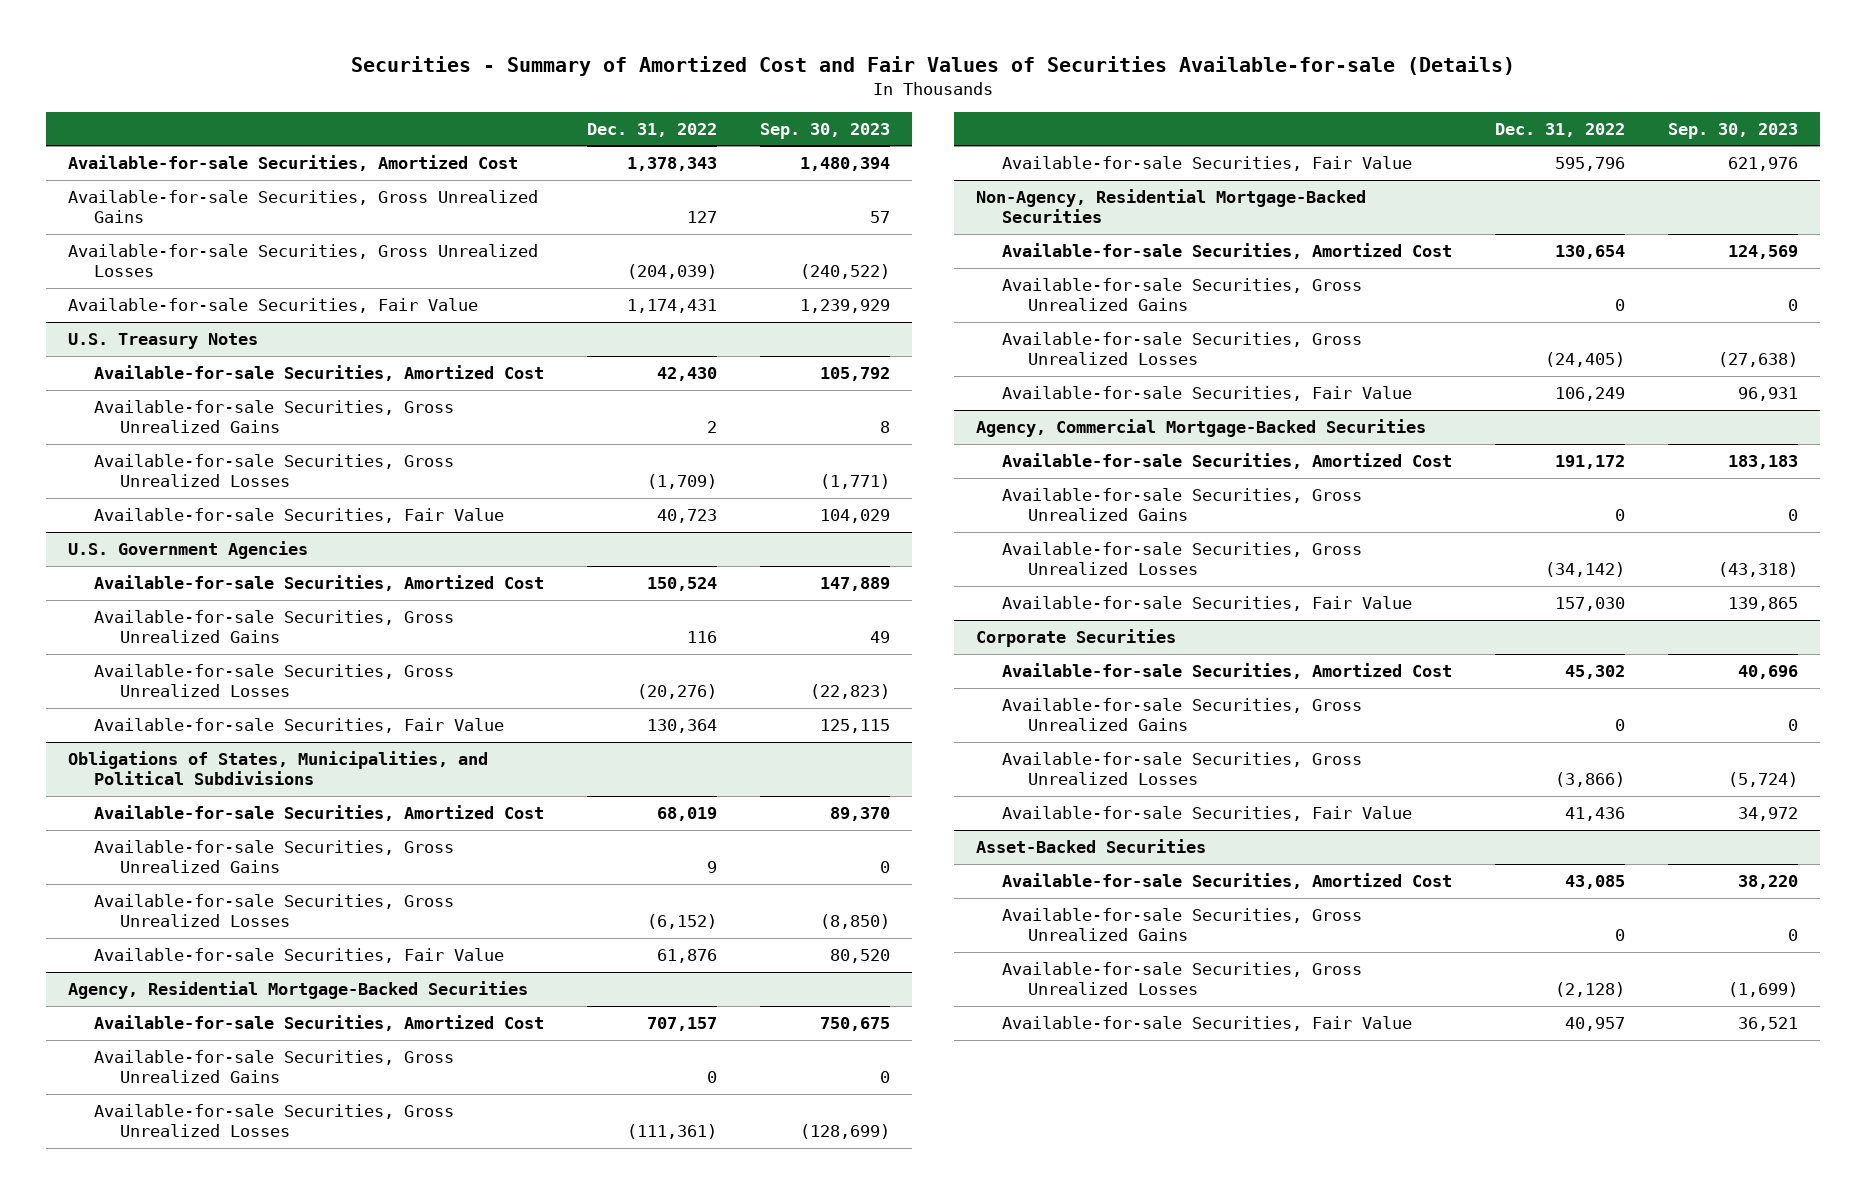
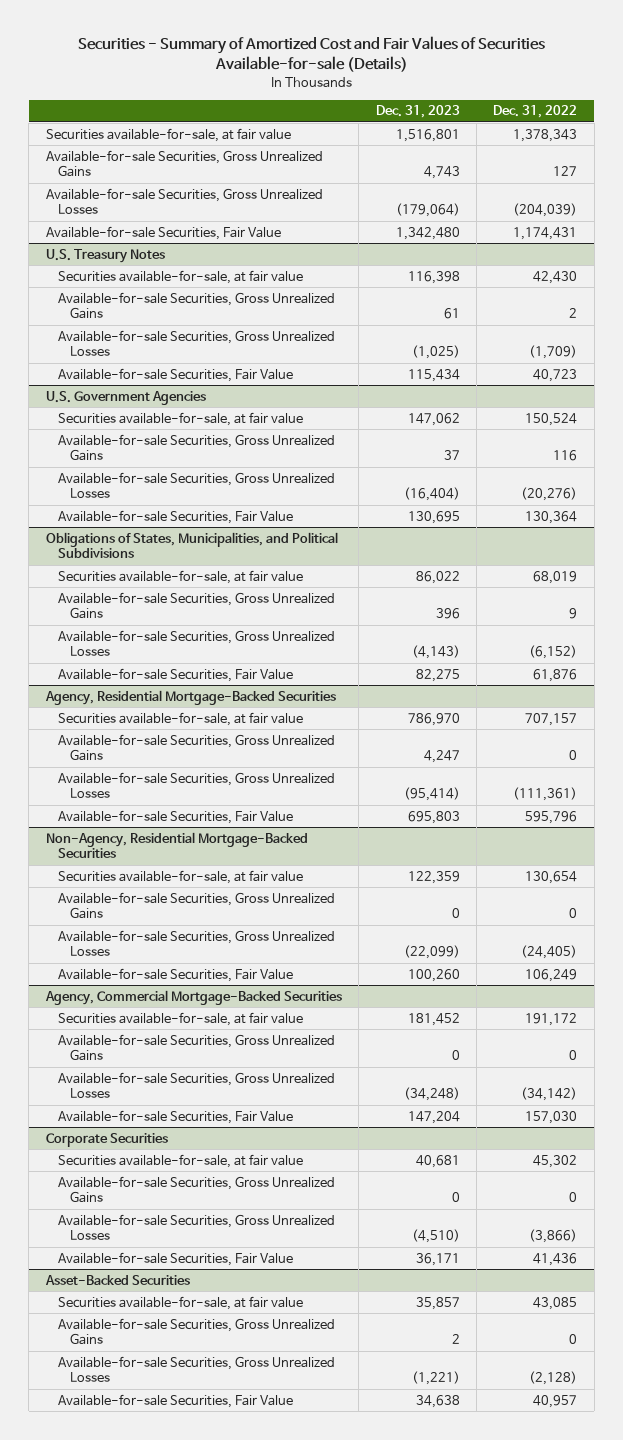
[760,122,891,139] Sep. 30, 2023 -> none
none -> [375,105,460,119] Dec. 31, 2023
[67,154,518,171] Available-for-sale Securities, Amortized Cost -> [45,127,291,142] Securities available-for-sale, at fair value
[93,364,544,381] Available-for-sale Securities, Amortized Cost -> [57,269,303,284] Securities available-for-sale, at fair value
[93,574,544,591] Available-for-sale Securities, Amortized Cost -> [57,411,303,426] Securities available-for-sale, at fair value
[93,804,544,821] Available-for-sale Securities, Amortized Cost -> [57,569,303,584] Securities available-for-sale, at fair value
[93,1014,544,1031] Available-for-sale Securities, Amortized Cost -> [57,711,303,726] Securities available-for-sale, at fair value
[1001,242,1452,259] Available-for-sale Securities, Amortized Cost -> [57,869,303,884] Securities available-for-sale, at fair value
[1001,452,1452,469] Available-for-sale Securities, Amortized Cost -> [57,1011,303,1026] Securities available-for-sale, at fair value
[1001,662,1452,679] Available-for-sale Securities, Amortized Cost -> [57,1153,303,1168] Securities available-for-sale, at fair value
[1001,872,1452,889] Available-for-sale Securities, Amortized Cost -> [57,1295,303,1310] Securities available-for-sale, at fair value

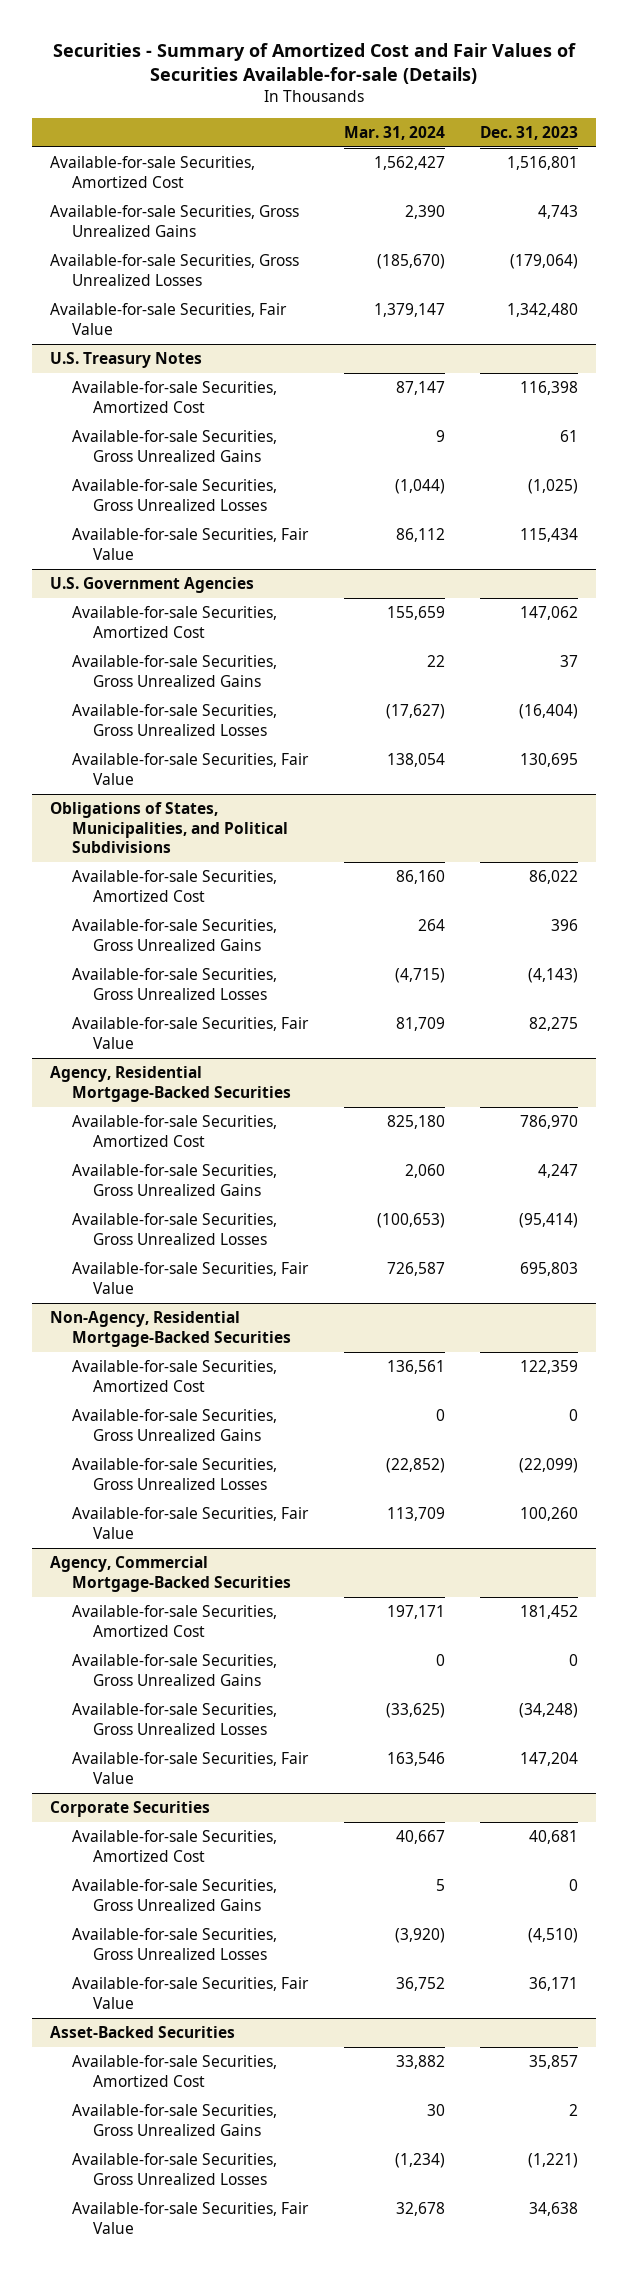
[493,105,578,119] Dec. 31, 2022 -> none
none -> [343,125,445,140] Mar. 31, 2024
[45,127,291,142] Securities available-for-sale, at fair value -> [50,156,256,188] Available-for-sale Securities, Amortized Cost
[57,269,303,284] Securities available-for-sale, at fair value -> [71,381,277,413] Available-for-sale Securities, Amortized Cost
[57,411,303,426] Securities available-for-sale, at fair value -> [71,606,277,638] Available-for-sale Securities, Amortized Cost
[57,569,303,584] Securities available-for-sale, at fair value -> [71,870,277,902] Available-for-sale Securities, Amortized Cost
[57,711,303,726] Securities available-for-sale, at fair value -> [71,1115,277,1147] Available-for-sale Securities, Amortized Cost
[57,869,303,884] Securities available-for-sale, at fair value -> [71,1360,277,1392] Available-for-sale Securities, Amortized Cost
[57,1011,303,1026] Securities available-for-sale, at fair value -> [71,1605,277,1637] Available-for-sale Securities, Amortized Cost
[57,1153,303,1168] Securities available-for-sale, at fair value -> [71,1830,277,1862] Available-for-sale Securities, Amortized Cost
[57,1295,303,1310] Securities available-for-sale, at fair value -> [71,2055,277,2087] Available-for-sale Securities, Amortized Cost

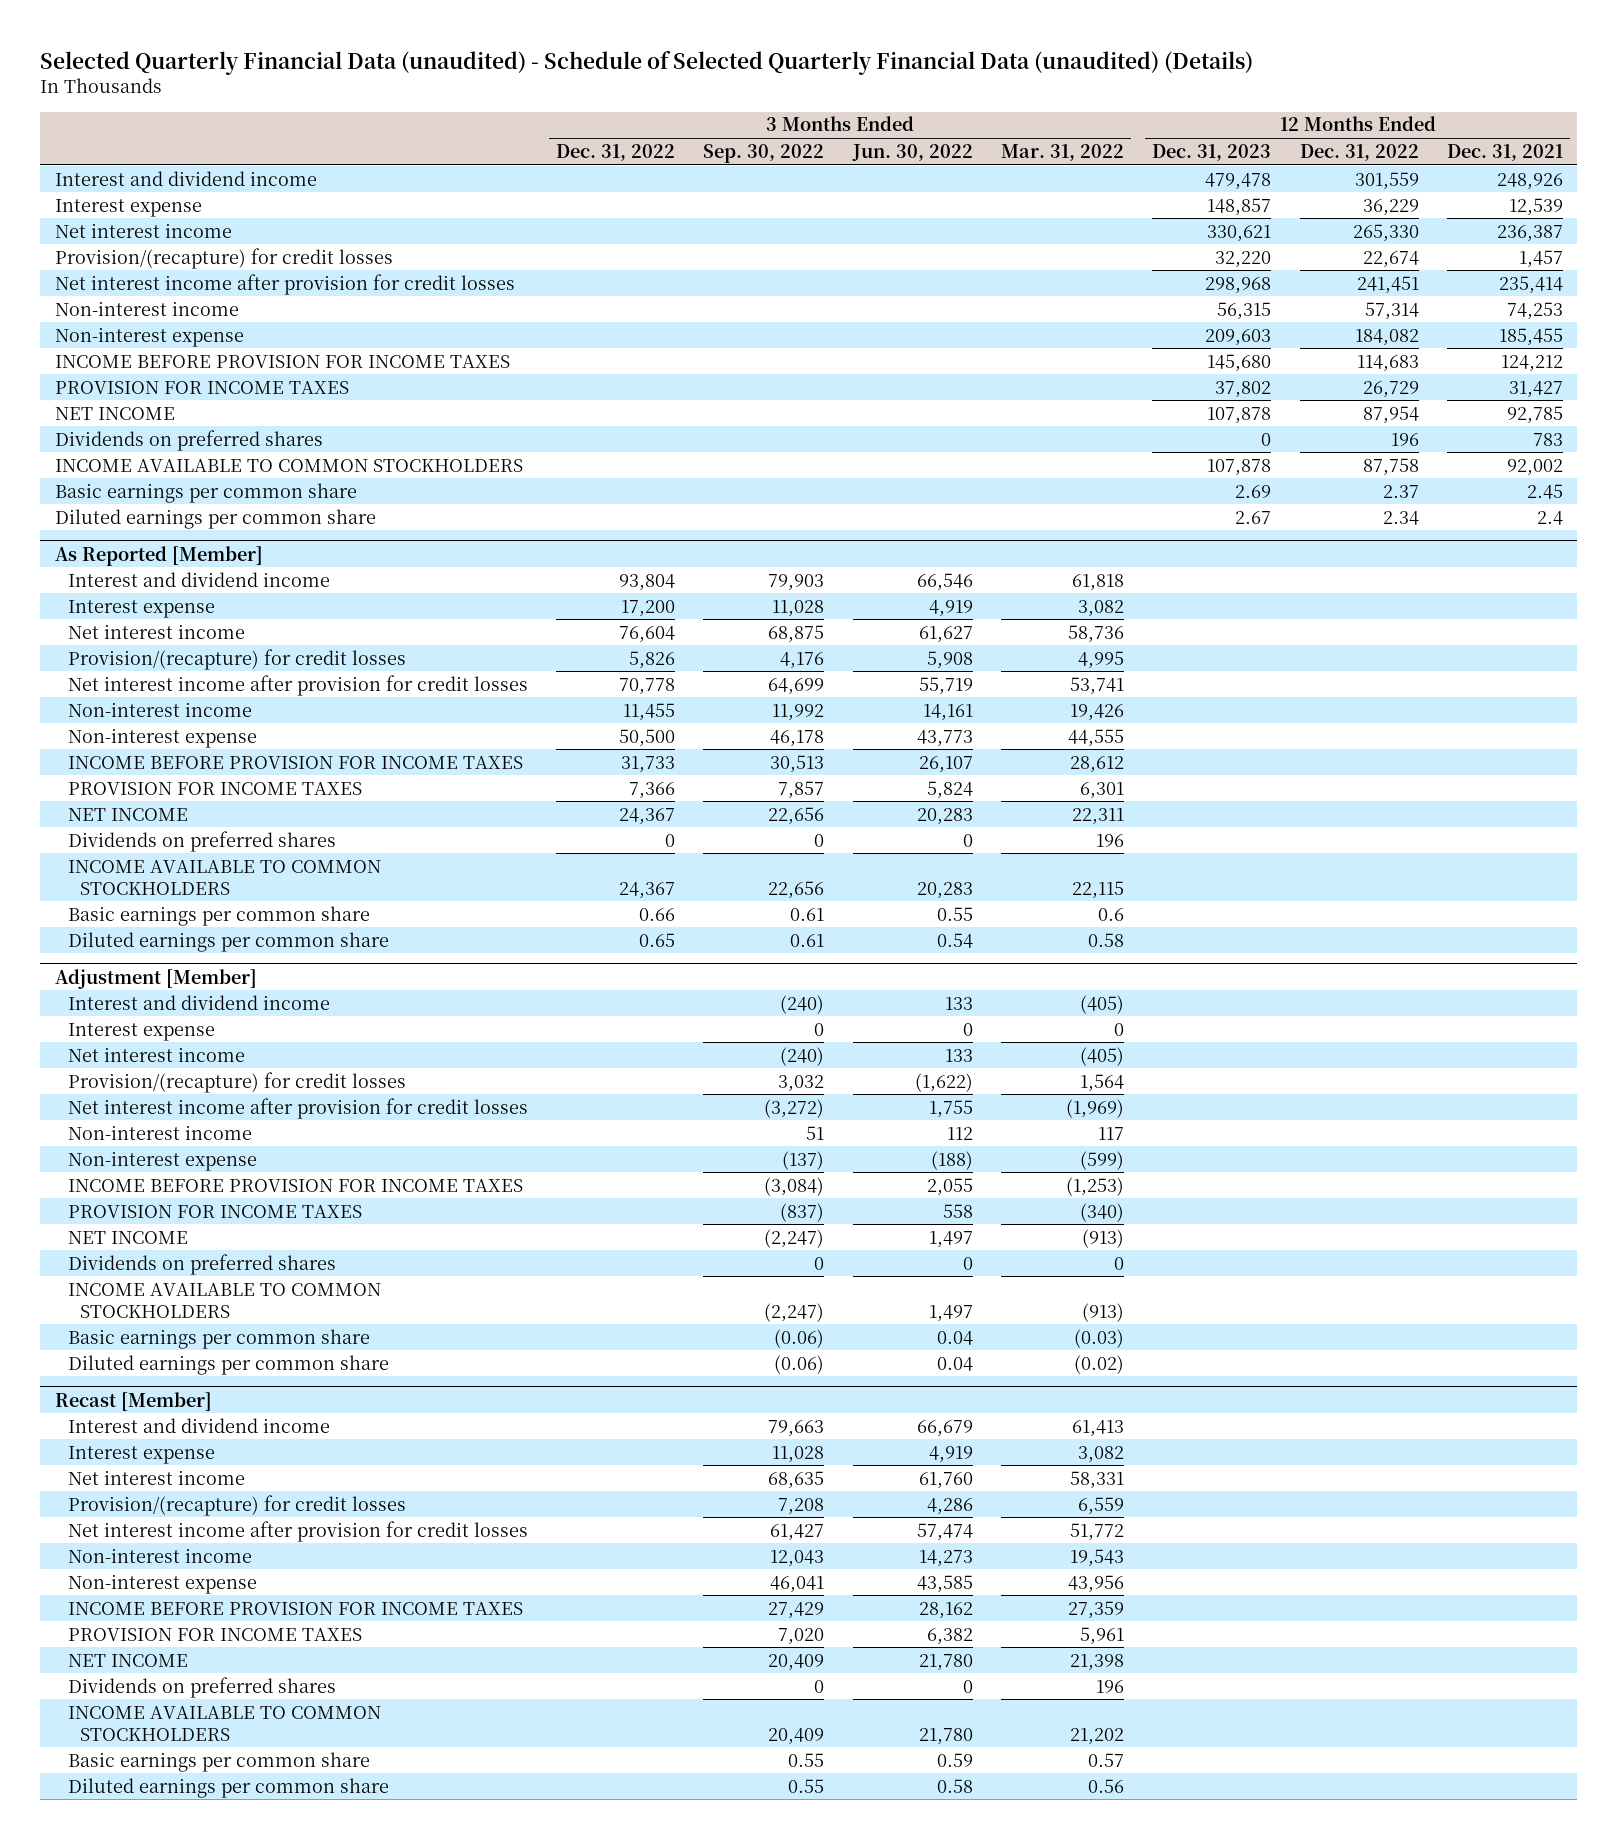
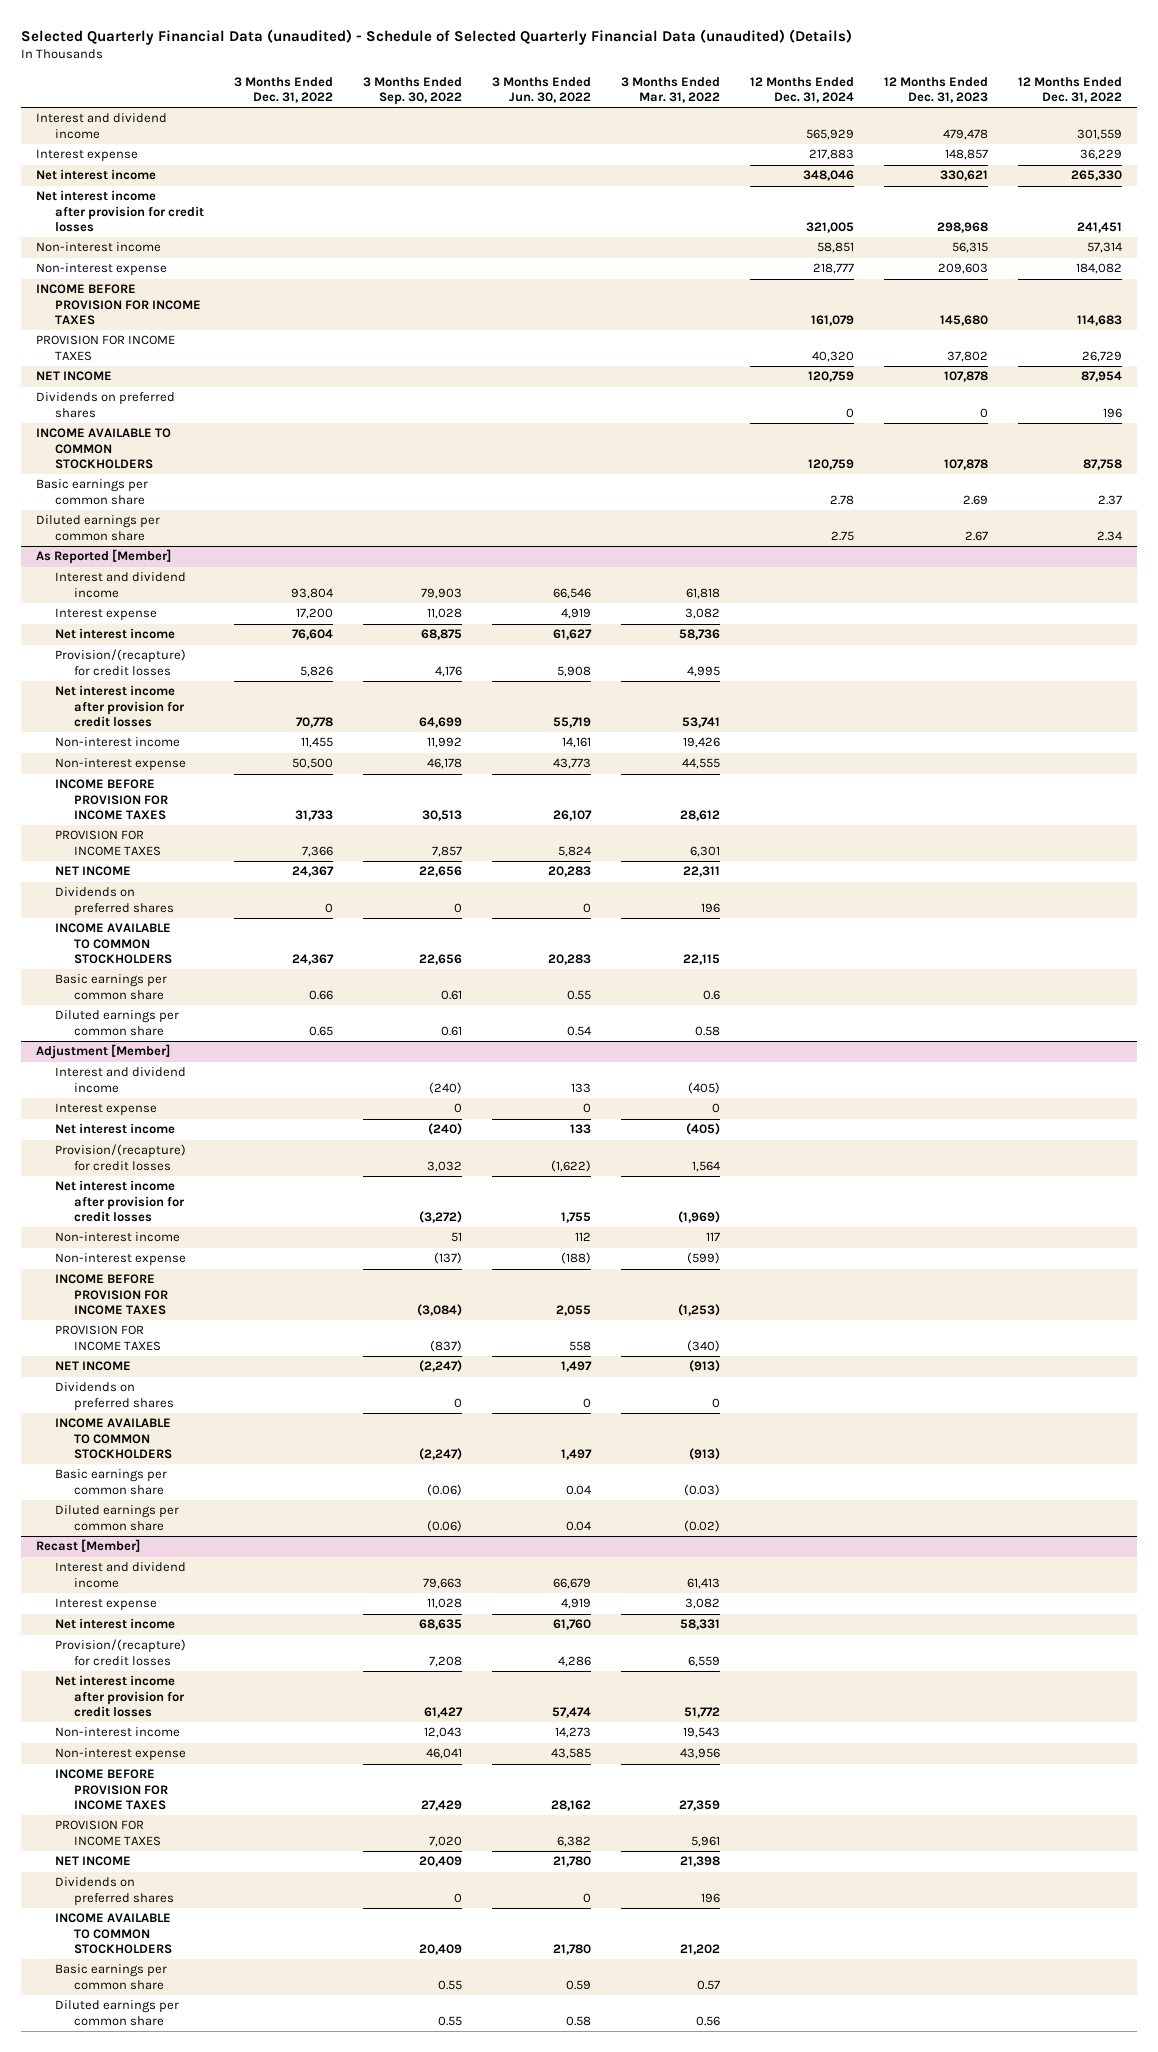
[1447,143,1564,161] Dec. 31, 2021 -> none
none -> [749,76,854,103] 12 Months Ended Dec. 31, 2024
[54,247,393,269] Provision/(recapture) for credit losses -> none

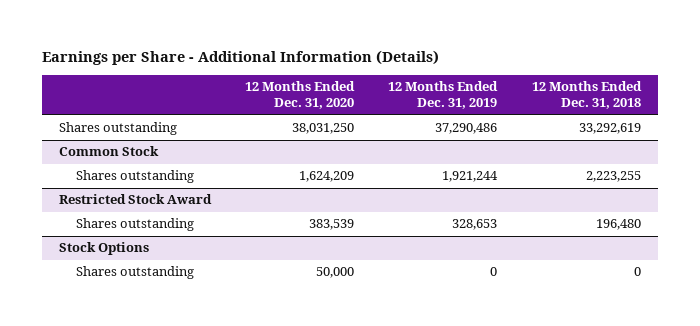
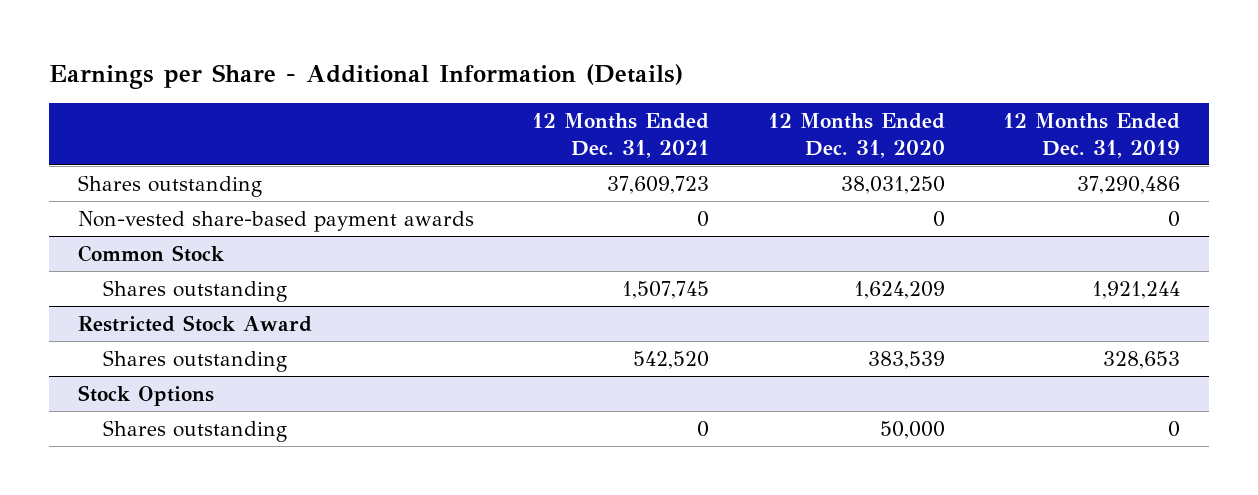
[531,81,642,110] 12 Months Ended Dec. 31, 2018 -> none
none -> [532,112,710,158] 12 Months Ended Dec. 31, 2021
none -> [78,210,475,232] Non-vested share-based payment awards

